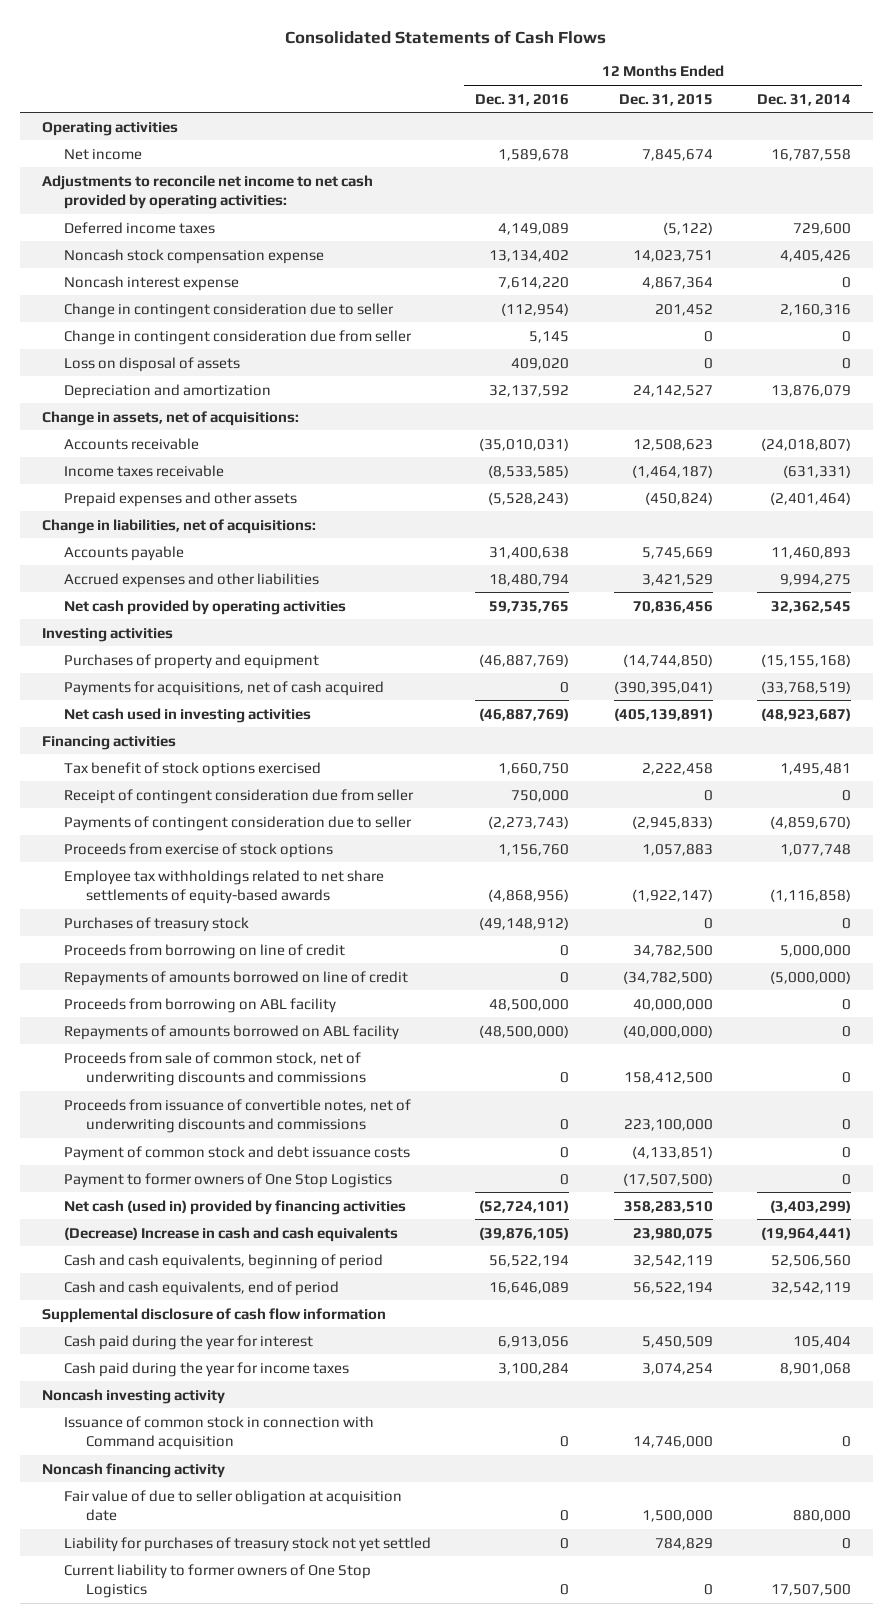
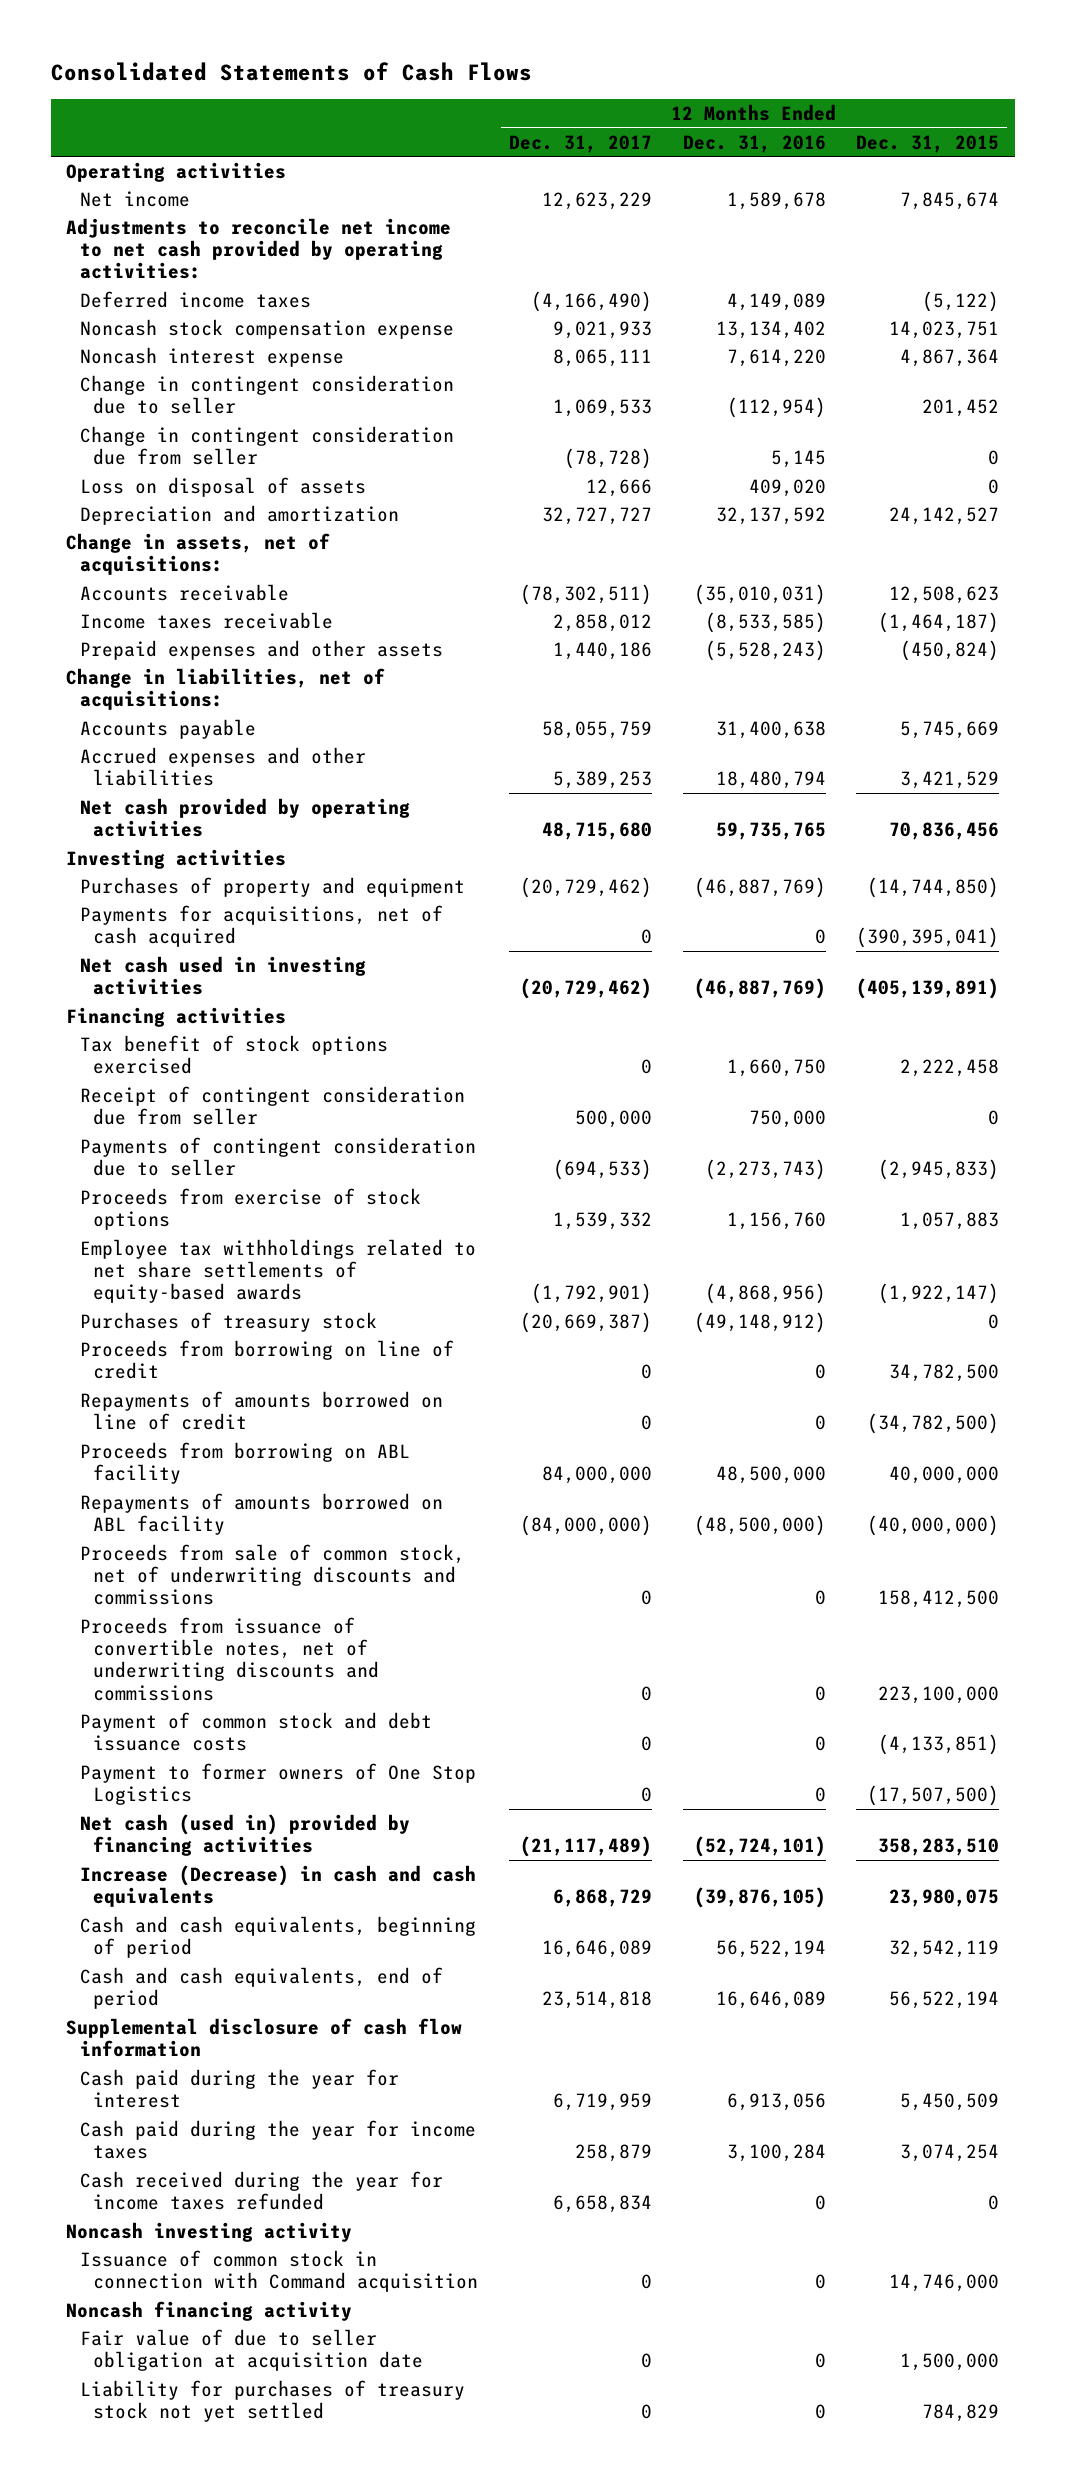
[757,93,852,106] Dec. 31, 2014 -> none
none -> [509,134,653,153] Dec. 31, 2017
[63,1226,398,1242] (Decrease) Increase in cash and cash equivalents -> [79,1864,476,1908] Increase (Decrease) in cash and cash equivalents
none -> [79,2170,443,2211] Cash received during the year for income taxes refunded
[63,1563,371,1598] Current liability to former owners of One Stop Logistics -> none

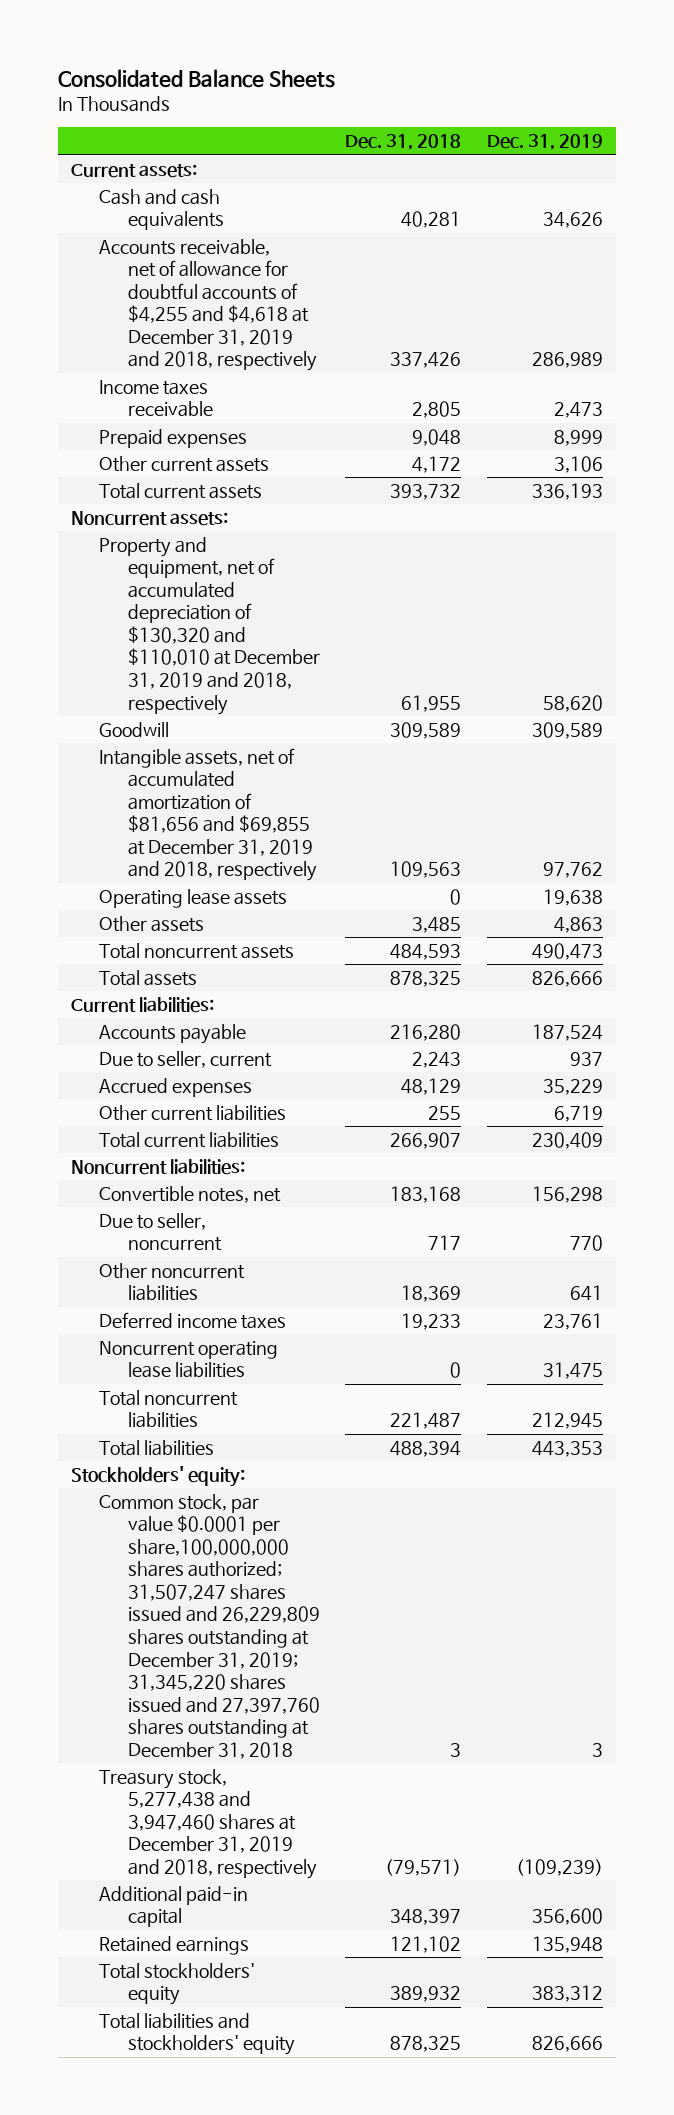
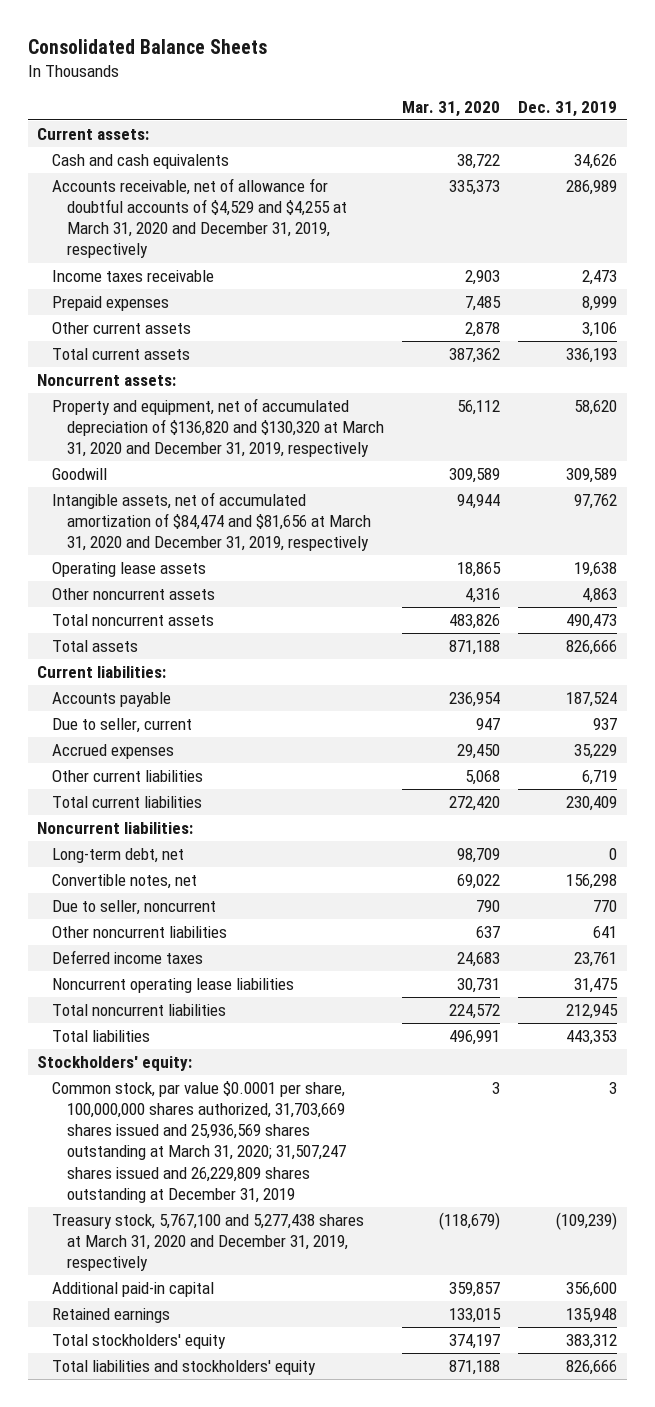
[345,134,462,151] Dec. 31, 2018 -> none
none -> [402,100,501,117] Mar. 31, 2020
[99,238,317,372] Accounts receivable, net of allowance for doubtful accounts of $4,255 and $4,618 at December 31, 2019 and 2018, respectively -> [52,178,347,259] Accounts receivable, net of allowance for doubtful accounts of $4,529 and $4,255 at March 31, 2020 and December 31, 2019, respectively
[99,536,320,715] Property and equipment, net of accumulated depreciation of $130,320 and $110,010 at December 31, 2019 and 2018, respectively -> [52,398,384,458] Property and equipment, net of accumulated depreciation of $136,820 and $130,320 at March 31, 2020 and December 31, 2019, respectively
[99,747,317,882] Intangible assets, net of accumulated amortization of $81,656 and $69,855 at December 31, 2019 and 2018, respectively -> [52,492,371,552] Intangible assets, net of accumulated amortization of $84,474 and $81,656 at March 31, 2020 and December 31, 2019, respectively
[99,915,205,932] Other assets -> [52,588,216,601] Other noncurrent assets
none -> [52,848,185,864] Long-term debt, net
[99,1493,320,1759] Common stock, par value $0.0001 per share,100,000,000 shares authorized; 31,507,247 shares issued and 26,229,809 shares outstanding at December 31, 2019; 31,345,220 shares issued and 27,397,760 shares outstanding at December 31, 2018 -> [52,1081,346,1203] Common stock, par value $0.0001 per share, 100,000,000 shares authorized, 31,703,669 shares issued and 25,936,569 shares outstanding at March 31, 2020; 31,507,247 shares issued and 26,229,809 shares outstanding at December 31, 2019
[99,1768,317,1879] Treasury stock, 5,277,438 and 3,947,460 shares at December 31, 2019 and 2018, respectively -> [52,1214,365,1272] Treasury stock, 5,767,100 and 5,277,438 shares at March 31, 2020 and December 31, 2019, respectively

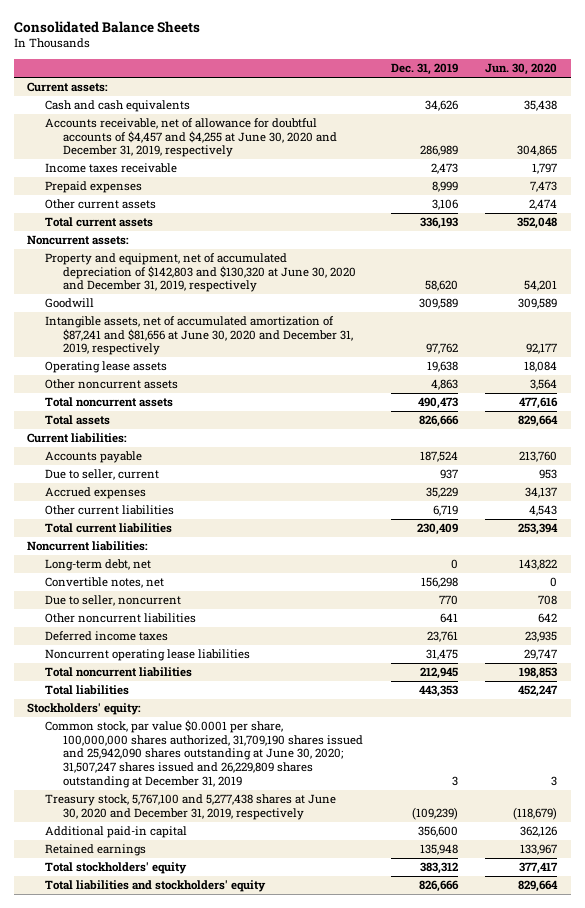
[402,100,501,117] Mar. 31, 2020 -> none
none -> [485,63,558,76] Jun. 30, 2020
[52,178,347,259] Accounts receivable, net of allowance for doubtful accounts of $4,529 and $4,255 at March 31, 2020 and December 31, 2019, respectively -> [45,118,338,158] Accounts receivable, net of allowance for doubtful accounts of $4,457 and $4,255 at June 30, 2020 and December 31, 2019, respectively
[52,398,384,458] Property and equipment, net of accumulated depreciation of $136,820 and $130,320 at March 31, 2020 and December 31, 2019, respectively -> [45,253,357,293] Property and equipment, net of accumulated depreciation of $142,803 and $130,320 at June 30, 2020 and December 31, 2019, respectively
[52,492,371,552] Intangible assets, net of accumulated amortization of $84,474 and $81,656 at March 31, 2020 and December 31, 2019, respectively -> [45,316,354,356] Intangible assets, net of accumulated amortization of $87,241 and $81,656 at June 30, 2020 and December 31, 2019, respectively
[52,1081,346,1203] Common stock, par value $0.0001 per share, 100,000,000 shares authorized, 31,703,669 shares issued and 25,936,569 shares outstanding at March 31, 2020; 31,507,247 shares issued and 26,229,809 shares outstanding at December 31, 2019 -> [45,720,364,788] Common stock, par value $0.0001 per share, 100,000,000 shares authorized, 31,709,190 shares issued and 25,942,090 shares outstanding at June 30, 2020; 31,507,247 shares issued and 26,229,809 shares outstanding at December 31, 2019
[52,1214,365,1272] Treasury stock, 5,767,100 and 5,277,438 shares at March 31, 2020 and December 31, 2019, respectively -> [45,794,337,820] Treasury stock, 5,767,100 and 5,277,438 shares at June 30, 2020 and December 31, 2019, respectively

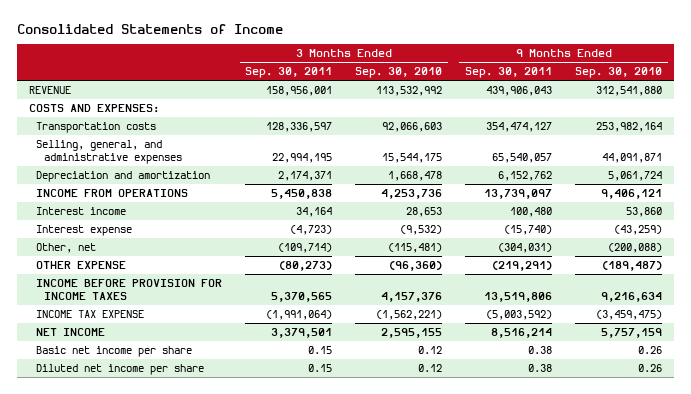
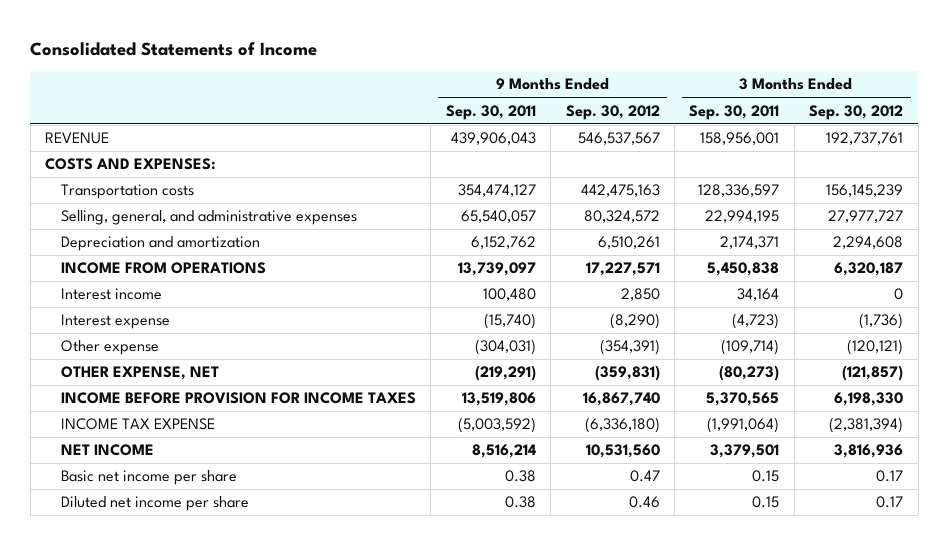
[355,67,443,79] Sep. 30, 2010 -> none
[575,67,663,79] Sep. 30, 2010 -> none
none -> [565,104,660,120] Sep. 30, 2012
none -> [809,104,904,120] Sep. 30, 2012
[36,243,97,254] Other, net -> [61,340,160,356] Other expense
[36,261,127,270] OTHER EXPENSE -> [61,366,220,381] OTHER EXPENSE, NET

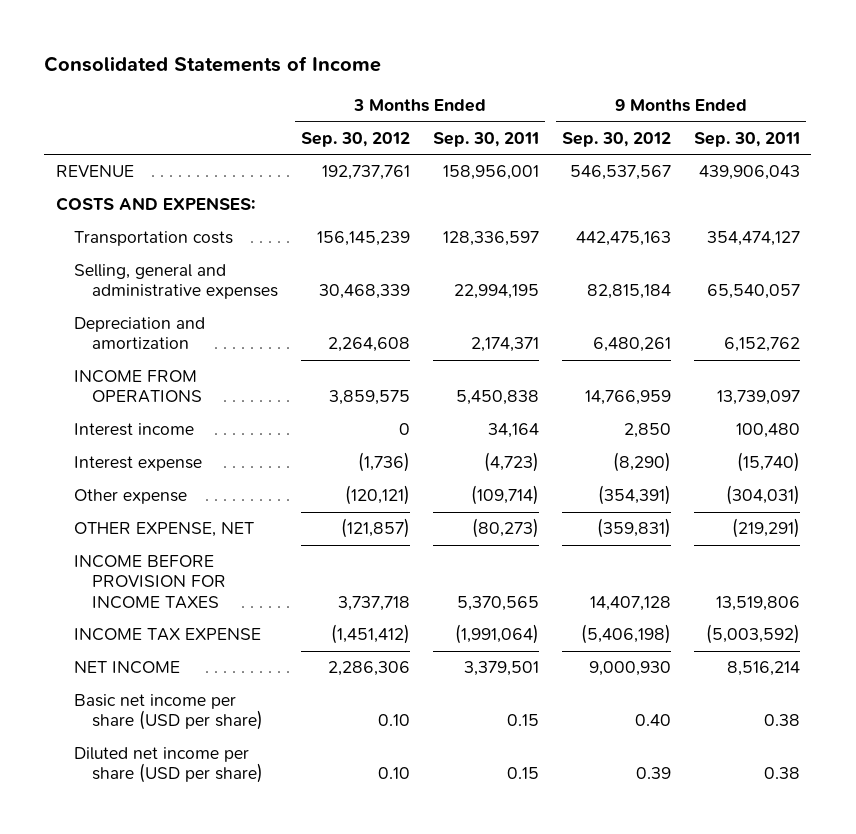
[61,210,358,226] Selling, general, and administrative expenses -> [73,264,279,300] Selling, general and administrative expenses
[583,210,660,224] 80,324,572 -> [586,284,671,300] 82,815,184
[828,210,904,224] 27,977,727 -> [319,284,411,300] 30,468,339
[597,236,660,250] 6,510,261 -> [592,337,671,353] 6,480,261
[833,236,904,250] 2,294,608 -> [328,337,411,353] 2,264,608
[585,262,660,277] 17,227,571 -> [584,390,671,406] 14,766,959
[834,262,904,277] 6,320,187 -> [329,390,411,406] 3,859,575
[582,392,660,407] 16,867,740 -> [589,595,671,611] 14,407,128
[834,392,904,407] 6,198,330 -> [338,595,411,611] 3,737,718
[584,417,660,434] (6,336,180) -> [580,624,671,645] (5,406,198)
[829,417,904,434] (2,381,394) -> [331,624,411,645] (1,451,412)
[585,444,660,459] 10,531,560 -> [588,661,671,677] 9,000,930
[834,444,904,459] 3,816,936 -> [328,661,411,677] 2,286,306
[61,470,238,486] Basic net income per share -> [73,694,264,731] Basic net income per share (USD per share)
[629,470,660,483] 0.47 -> [634,714,671,727] 0.40
[876,470,904,483] 0.17 -> [378,714,411,727] 0.10
[61,496,250,512] Diluted net income per share -> [73,747,264,784] Diluted net income per share (USD per share)
[628,496,660,509] 0.46 -> [635,767,671,780] 0.39
[876,496,904,509] 0.17 -> [378,767,411,780] 0.10

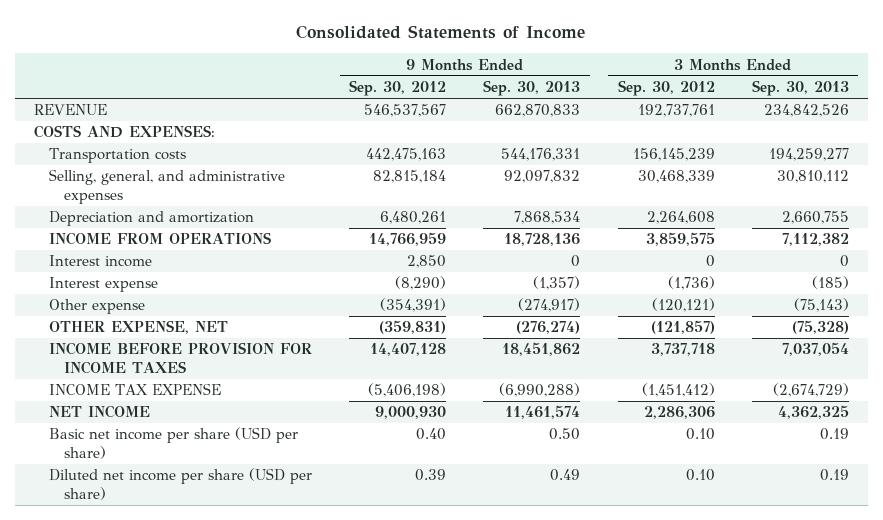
[433,131,540,147] Sep. 30, 2011 -> none
[693,131,800,147] Sep. 30, 2011 -> none
none -> [483,80,581,97] Sep. 30, 2013
none -> [751,80,849,97] Sep. 30, 2013
[73,264,279,300] Selling, general and administrative expenses -> [48,169,285,204] Selling, general, and administrative expenses

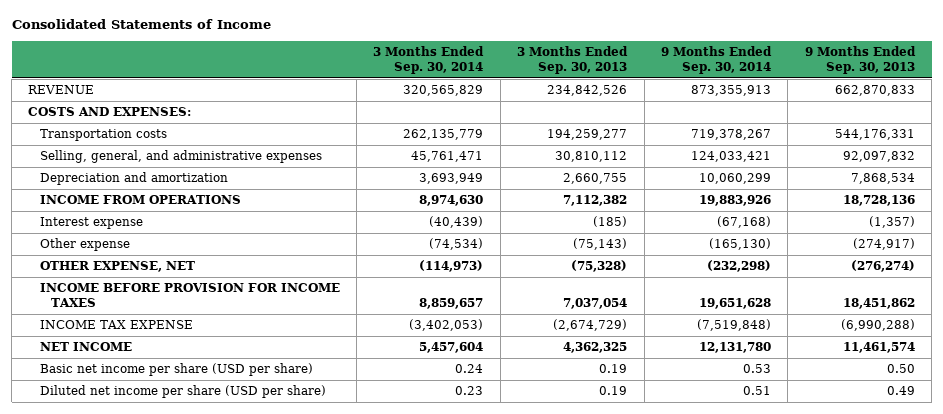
[349,80,447,97] Sep. 30, 2012 -> none
[617,80,715,97] Sep. 30, 2012 -> none
none -> [373,46,485,74] 3 Months Ended Sep. 30, 2014
none -> [660,46,772,74] 9 Months Ended Sep. 30, 2014
[48,255,152,268] Interest income -> none

